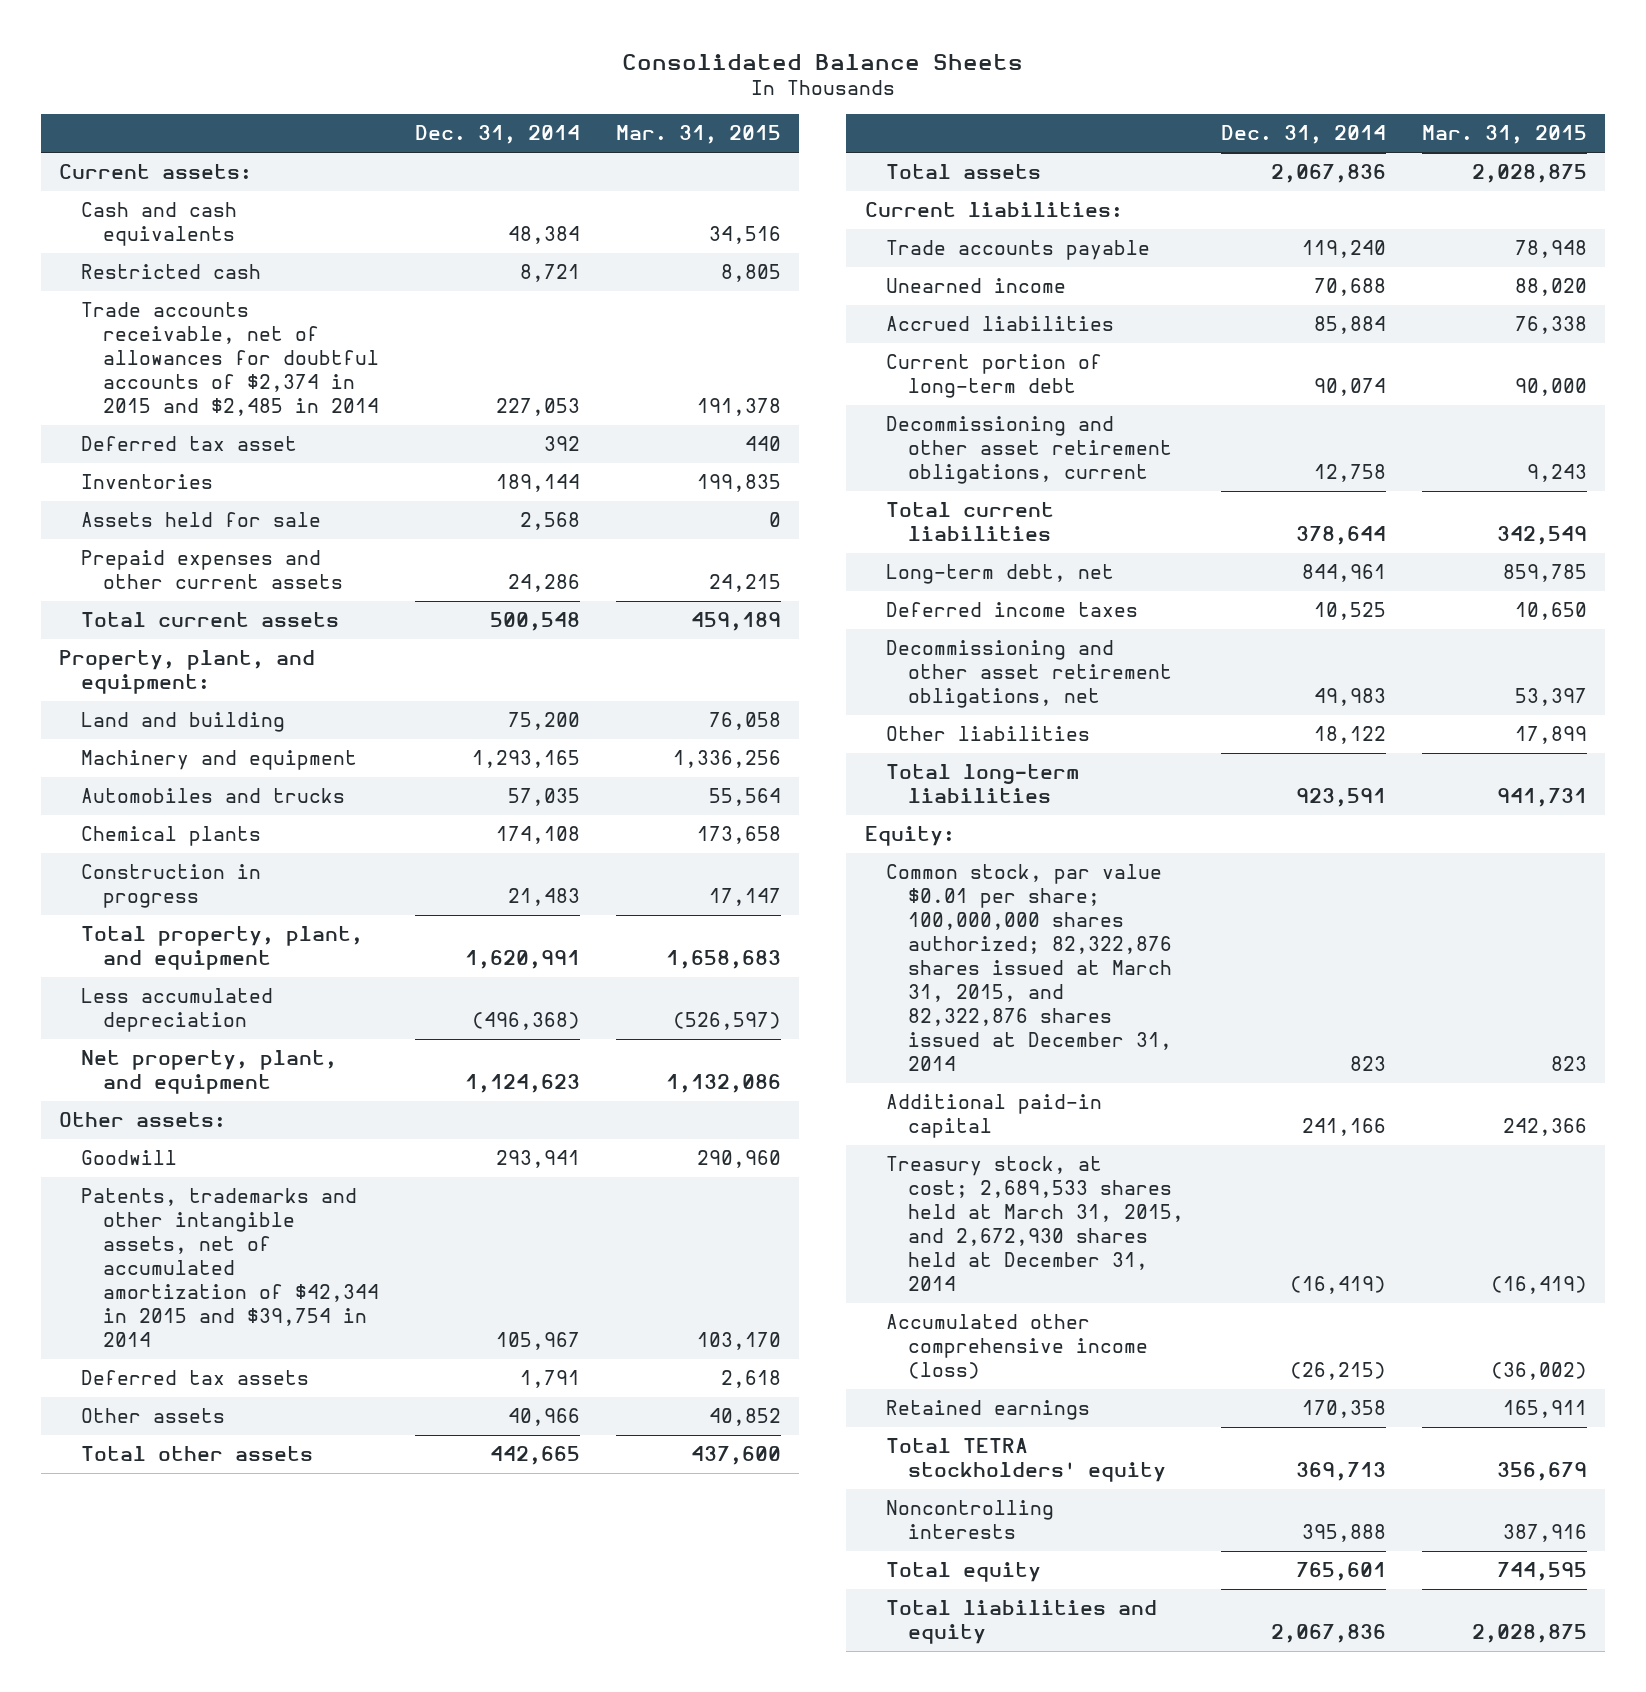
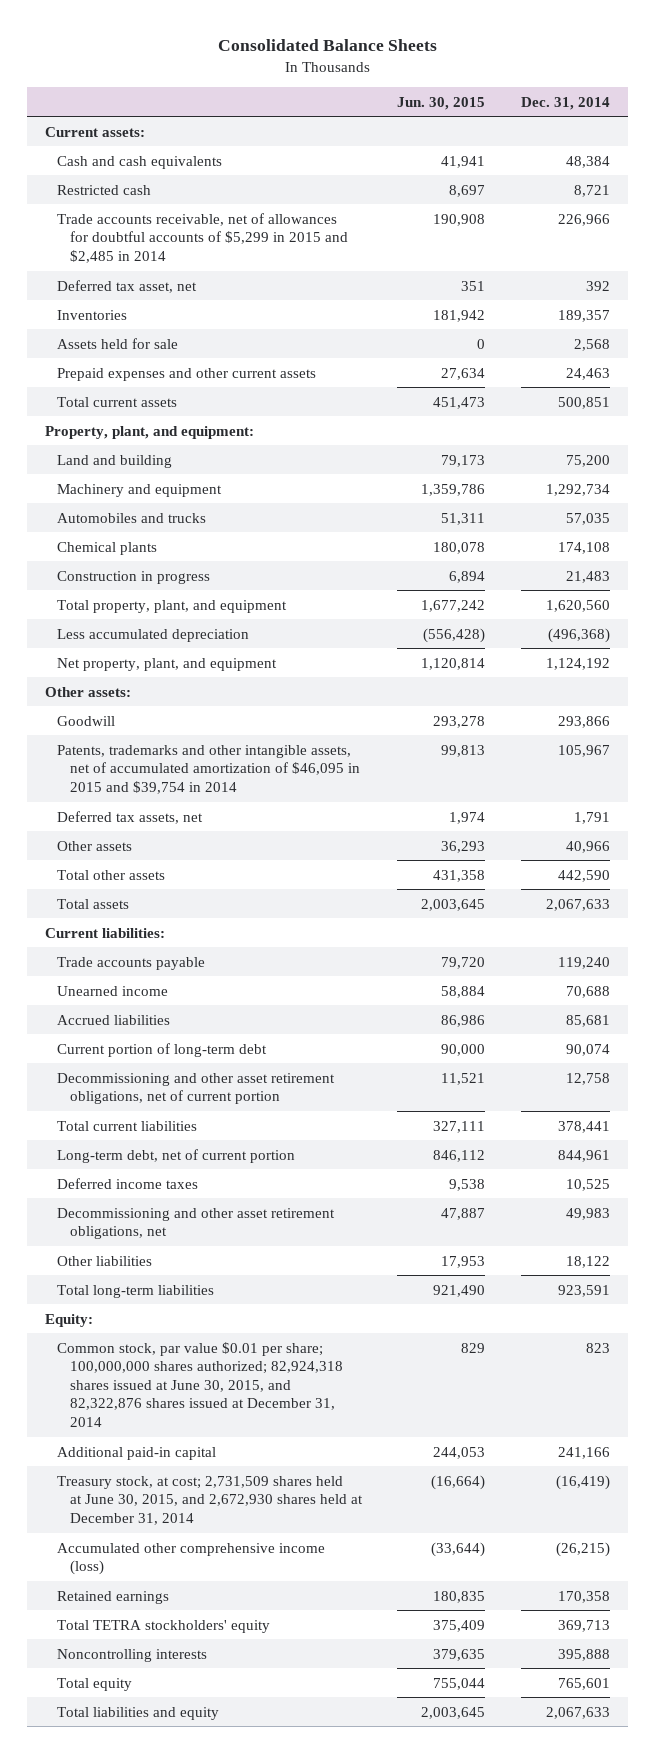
[616,125,782,145] Mar. 31, 2015 -> none
none -> [397,96,486,110] Jun. 30, 2015
[80,302,379,417] Trade accounts receivable, net of allowances for doubtful accounts of $2,374 in 2015 and $2,485 in 2014 -> [57,212,348,263] Trade accounts receivable, net of allowances for doubtful accounts of $5,299 in 2015 and $2,485 in 2014
[495,398,580,417] 227,053 -> [557,213,610,226] 226,966
[80,436,297,452] Deferred tax asset -> [57,279,198,293] Deferred tax asset, net
[495,474,580,493] 189,144 -> [557,309,610,322] 189,357
[507,574,580,593] 24,286 -> [565,367,610,380] 24,463
[489,612,580,632] 500,548 -> [557,396,610,409] 500,851
[471,750,580,769] 1,293,165 -> [545,483,610,496] 1,292,734
[464,950,580,970] 1,620,991 -> [545,599,610,612] 1,620,560
[464,1074,580,1094] 1,124,623 -> [545,657,610,670] 1,124,192
[495,1150,580,1169] 293,941 -> [557,715,610,728] 293,866
[80,1188,379,1348] Patents, trademarks and other intangible assets, net of accumulated amortization of $42,344 in 2015 and $39,754 in 2014 -> [57,744,360,794] Patents, trademarks and other intangible assets, net of accumulated amortization of $46,095 in 2015 and $39,754 in 2014
[80,1370,309,1386] Deferred tax assets -> [57,810,204,824] Deferred tax assets, net
[489,1446,580,1466] 442,665 -> [557,869,610,882] 442,590
[1270,164,1386,184] 2,067,836 -> [545,898,610,911] 2,067,633
[1313,316,1386,335] 85,884 -> [565,1014,610,1027] 85,681
[886,416,1173,485] Decommissioning and other asset retirement obligations, current -> [57,1072,336,1105] Decommissioning and other asset retirement obligations, net of current portion
[1295,526,1386,546] 378,644 -> [557,1120,610,1133] 378,441
[886,564,1115,585] Long-term debt, net -> [57,1148,296,1163] Long-term debt, net of current portion
[886,864,1173,1072] Common stock, par value $0.01 per share; 100,000,000 shares authorized; 82,322,876 shares issued at March 31, 2015, and 82,322,876 shares issued at December 31, 2014 -> [57,1341,343,1427] Common stock, par value $0.01 per share; 100,000,000 shares authorized; 82,924,318 shares issued at June 30, 2015, and 82,322,876 shares issued at December 31, 2014
[886,1156,1185,1292] Treasury stock, at cost; 2,689,533 shares held at March 31, 2015, and 2,672,930 shares held at December 31, 2014 -> [57,1475,363,1525] Treasury stock, at cost; 2,731,509 shares held at June 30, 2015, and 2,672,930 shares held at December 31, 2014
[1270,1624,1386,1644] 2,067,836 -> [545,1706,610,1719] 2,067,633

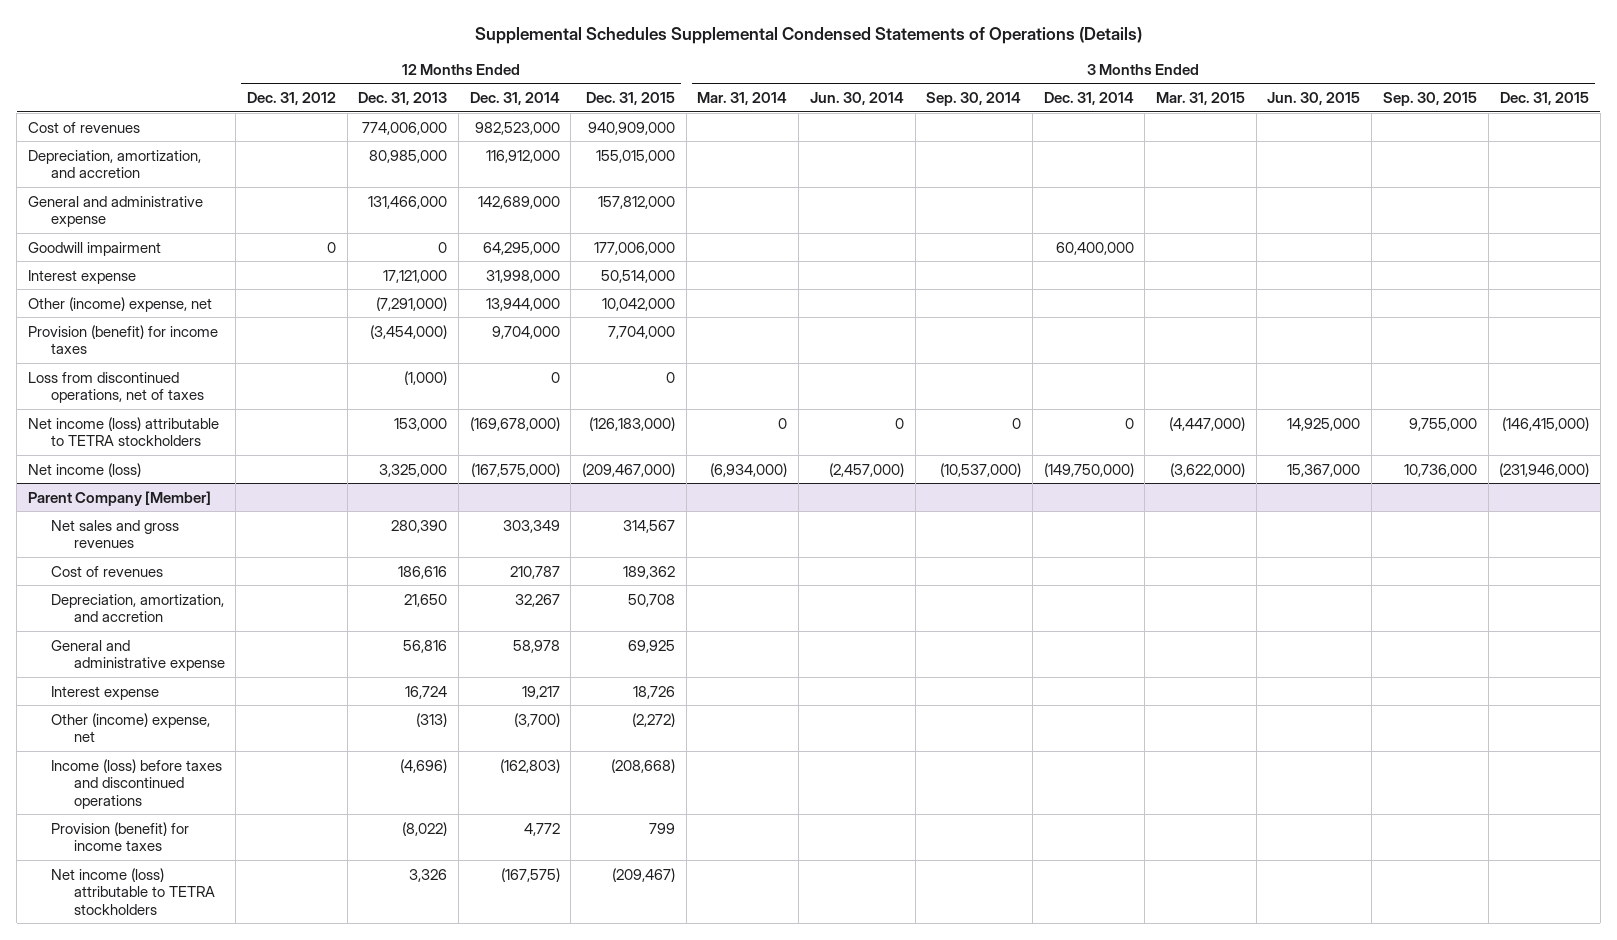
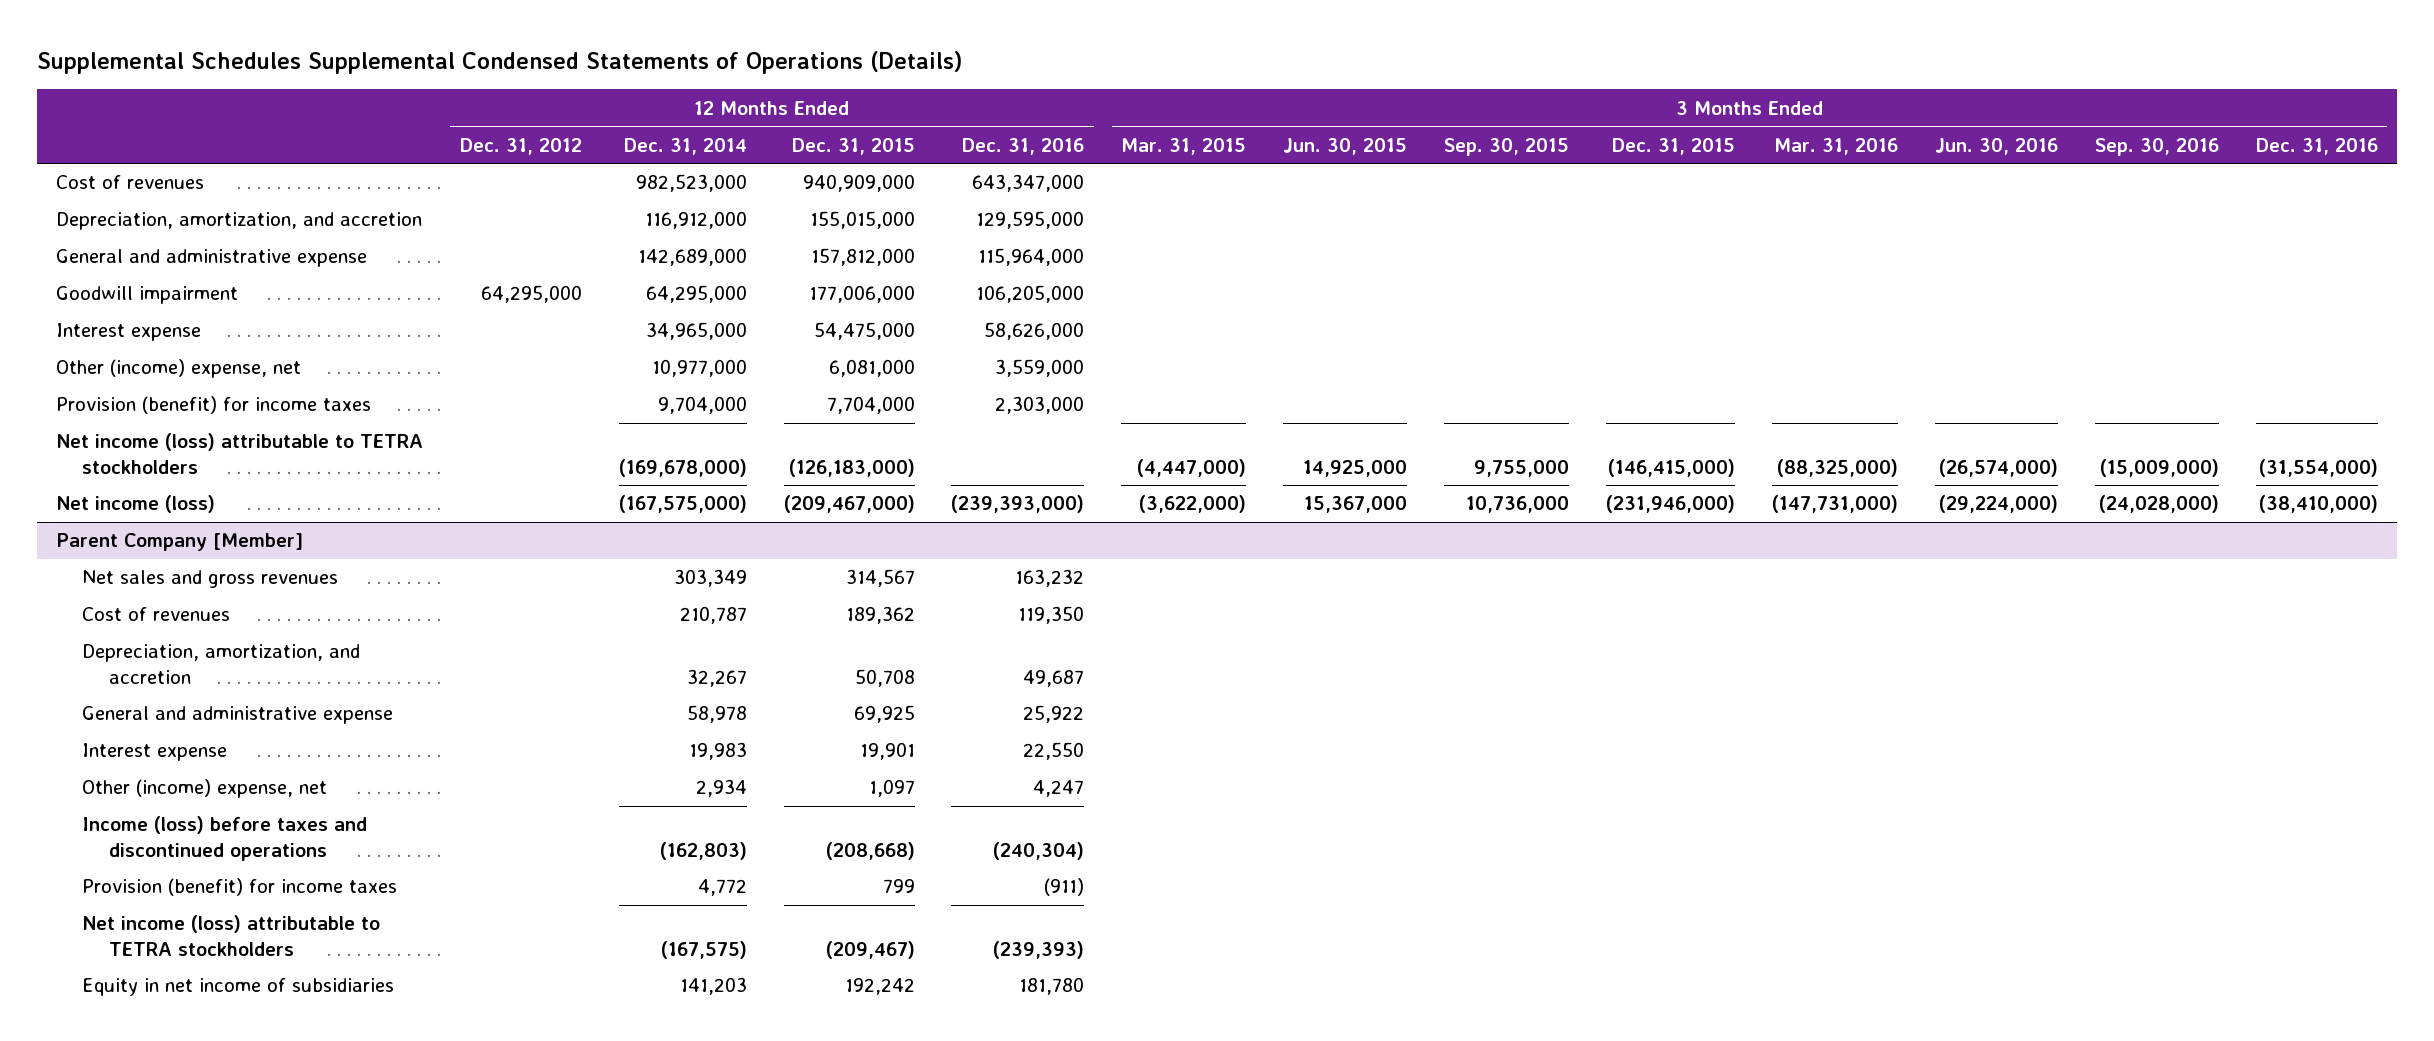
[358,92,448,106] Dec. 31, 2013 -> none
[697,92,788,106] Mar. 31, 2014 -> none
[809,92,904,106] Jun. 30, 2014 -> none
[926,92,1022,107] Sep. 30, 2014 -> none
[1043,92,1134,106] Dec. 31, 2014 -> none
none -> [962,137,1085,155] Dec. 31, 2016
none -> [1774,137,1899,155] Mar. 31, 2016
none -> [1935,137,2059,155] Jun. 30, 2016
none -> [2095,137,2220,156] Sep. 30, 2016
none -> [2256,137,2379,155] Dec. 31, 2016
[326,241,336,253] 0 -> [480,285,582,304] 64,295,000
[485,269,560,283] 31,998,000 -> [645,322,747,341] 34,965,000
[601,269,676,283] 50,514,000 -> [813,322,915,341] 54,475,000
[485,297,560,311] 13,944,000 -> [651,359,747,378] 10,977,000
[602,297,676,311] 10,042,000 -> [828,359,915,378] 6,081,000
[28,371,204,404] Loss from discontinued operations, net of taxes -> none
[521,685,560,699] 19,217 -> [688,742,747,761] 19,983
[633,685,676,699] 18,726 -> [859,742,915,761] 19,901
[513,712,560,727] (3,700) -> [695,779,747,798] 2,934
[632,712,676,727] (2,272) -> [868,779,915,798] 1,097
none -> [82,978,395,997] Equity in net income of subsidiaries

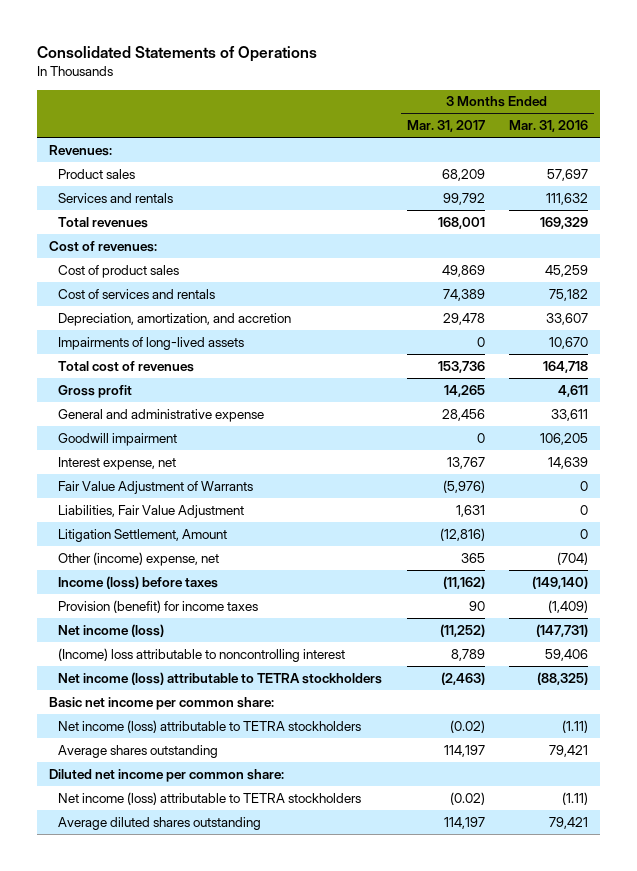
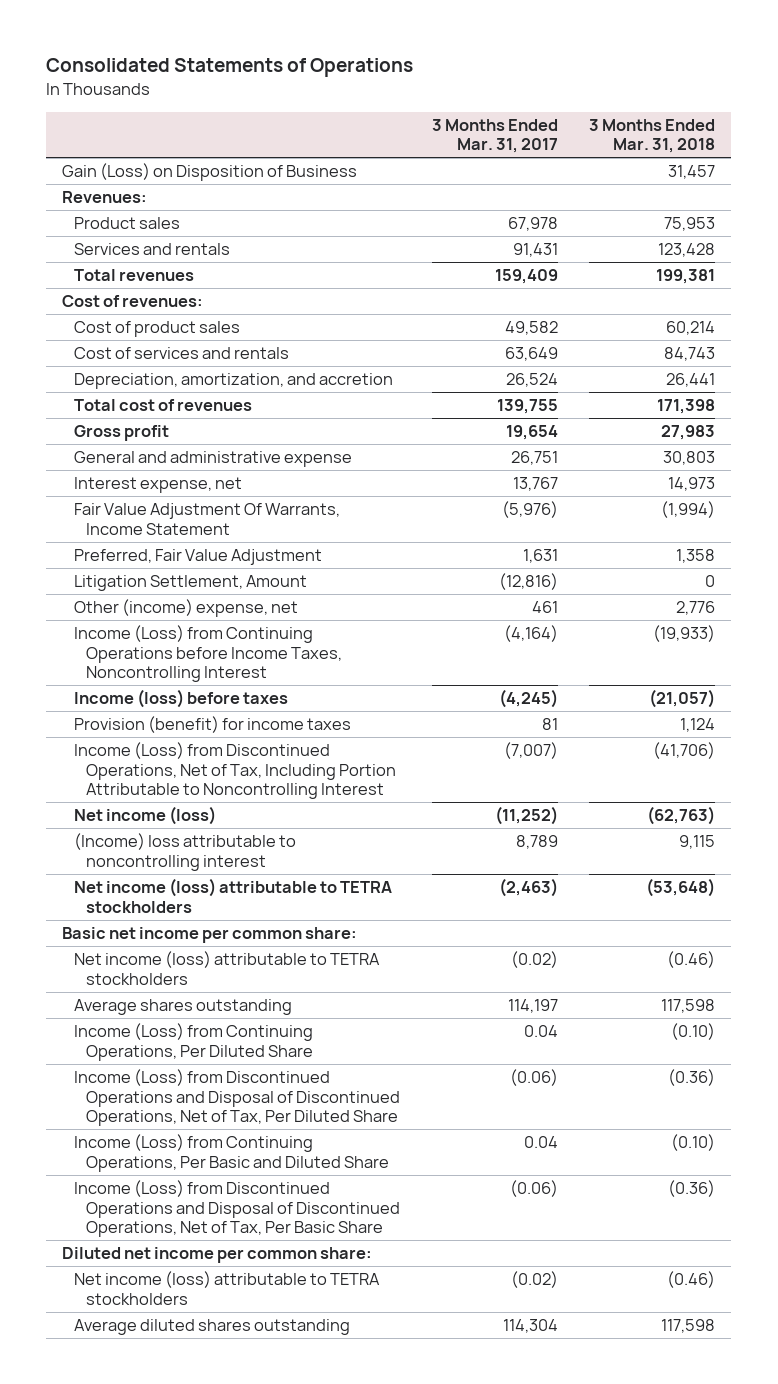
[508,120,588,133] Mar. 31, 2016 -> none
none -> [589,118,716,154] 3 Months Ended Mar. 31, 2018
none -> [62,163,358,182] Gain (Loss) on Disposition of Business
[441,168,485,181] 68,209 -> [507,217,558,232] 67,978
[442,192,485,205] 99,792 -> [512,243,558,258] 91,431
[437,216,485,229] 168,001 -> [494,269,558,285] 159,409
[58,336,245,350] Impairments of long-lived assets -> none
[58,432,178,446] Goodwill impairment -> none
[441,264,485,277] 49,869 -> [504,321,558,336] 49,582
[442,288,485,301] 74,389 -> [504,347,558,362] 63,649
[442,312,485,325] 29,478 -> [505,373,558,388] 26,524
[437,360,485,373] 153,736 -> [496,399,558,415] 139,755
[443,384,485,397] 14,265 -> [505,425,558,441] 19,654
[441,408,485,421] 28,456 -> [510,451,558,466] 26,751
[58,480,254,494] Fair Value Adjustment of Warrants -> [74,503,341,535] Fair Value Adjustment Of Warrants, Income Statement
[58,504,245,518] Liabilities, Fair Value Adjustment -> [74,549,323,566] Preferred, Fair Value Adjustment
[460,552,485,563] 365 -> [531,601,558,614] 461
none -> [74,625,342,683] Income (Loss) from Continuing Operations before Income Taxes, Noncontrolling Interest
[442,575,485,589] (11,162) -> [498,689,558,709] (4,245)
[468,600,485,611] 90 -> [541,718,558,731] 81
none -> [74,742,396,800] Income (Loss) from Discontinued Operations, Net of Tax, Including Portion Attributable to Noncontrolling Interest
none -> [74,1023,314,1061] Income (Loss) from Continuing Operations, Per Diluted Share
none -> [74,1069,400,1127] Income (Loss) from Discontinued Operations and Disposal of Discontinued Operations, Net of Tax, Per Diluted Share
none -> [74,1134,389,1172] Income (Loss) from Continuing Operations, Per Basic and Diluted Share
none -> [74,1180,400,1238] Income (Loss) from Discontinued Operations and Disposal of Discontinued Operations, Net of Tax, Per Basic Share
[443,816,485,829] 114,197 -> [502,1319,558,1334] 114,304

